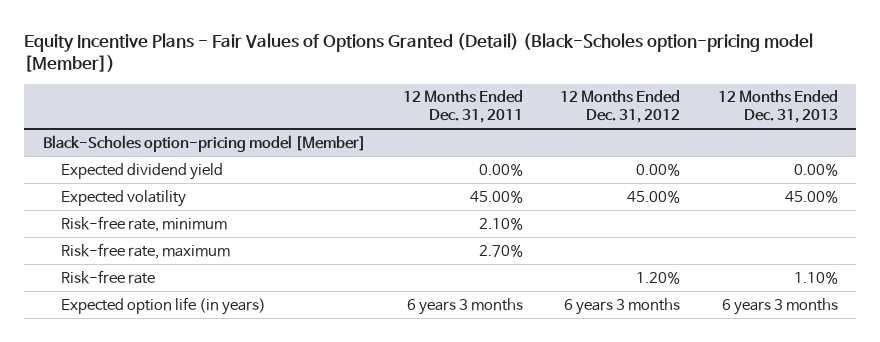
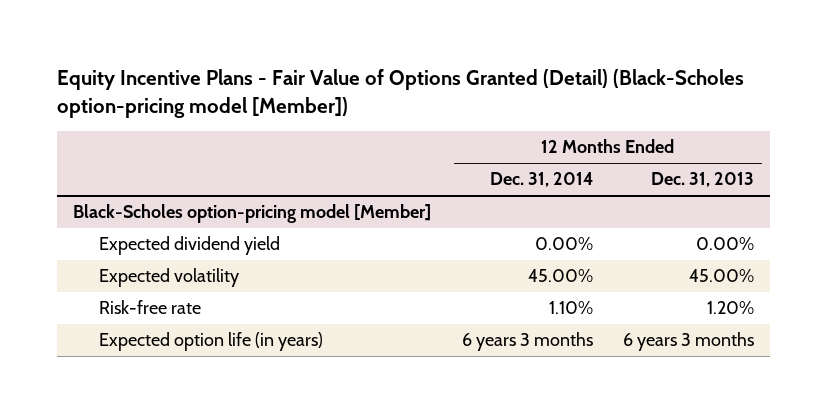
[23,32,813,73] Equity Incentive Plans - Fair Values of Options Granted (Detail) (Black-Scholes option-pricing model [Member]) -> [57,69,745,118] Equity Incentive Plans - Fair Value of Options Granted (Detail) (Black-Scholes option-pricing model [Member])
[403,90,524,123] 12 Months Ended Dec. 31, 2011 -> none
[560,90,681,123] 12 Months Ended Dec. 31, 2012 -> none
none -> [489,172,593,188] Dec. 31, 2014
[61,215,228,232] Risk-free rate, minimum -> none
[61,242,231,259] Risk-free rate, maximum -> none
[793,270,838,284] 1.10% -> [707,301,755,315] 1.20%

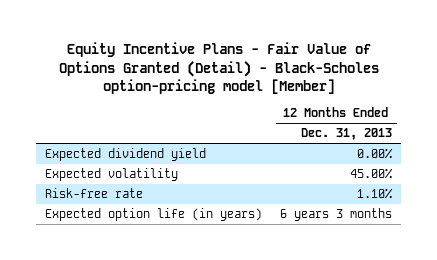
[57,69,745,118] Equity Incentive Plans - Fair Value of Options Granted (Detail) (Black-Scholes option-pricing model [Member]) -> [58,42,379,95] Equity Incentive Plans - Fair Value of Options Granted (Detail) - Black-Scholes option-pricing model [Member]
[489,172,593,188] Dec. 31, 2014 -> none
[72,204,431,224] Black-Scholes option-pricing model [Member] -> none
[707,301,755,315] 1.20% -> [357,188,394,200] 1.10%

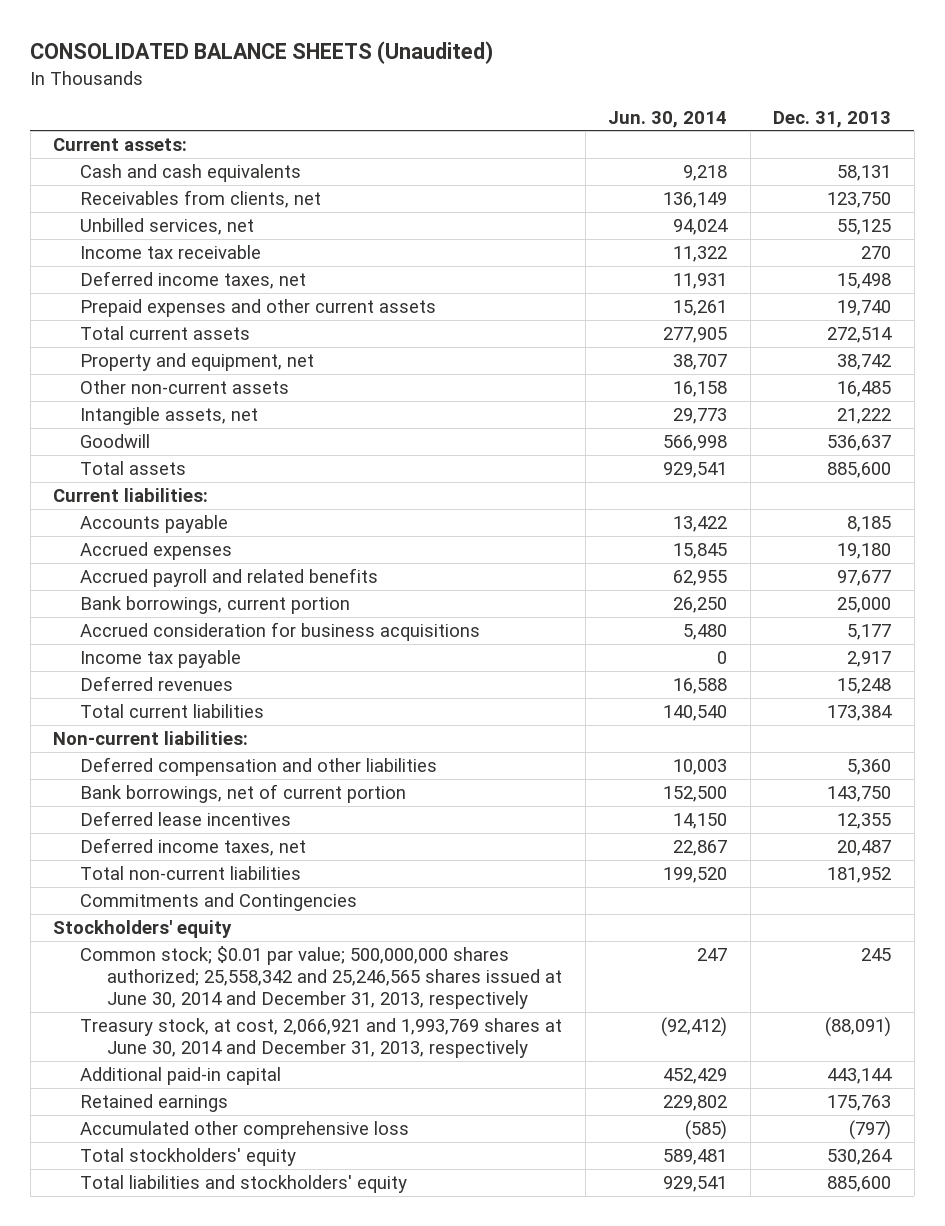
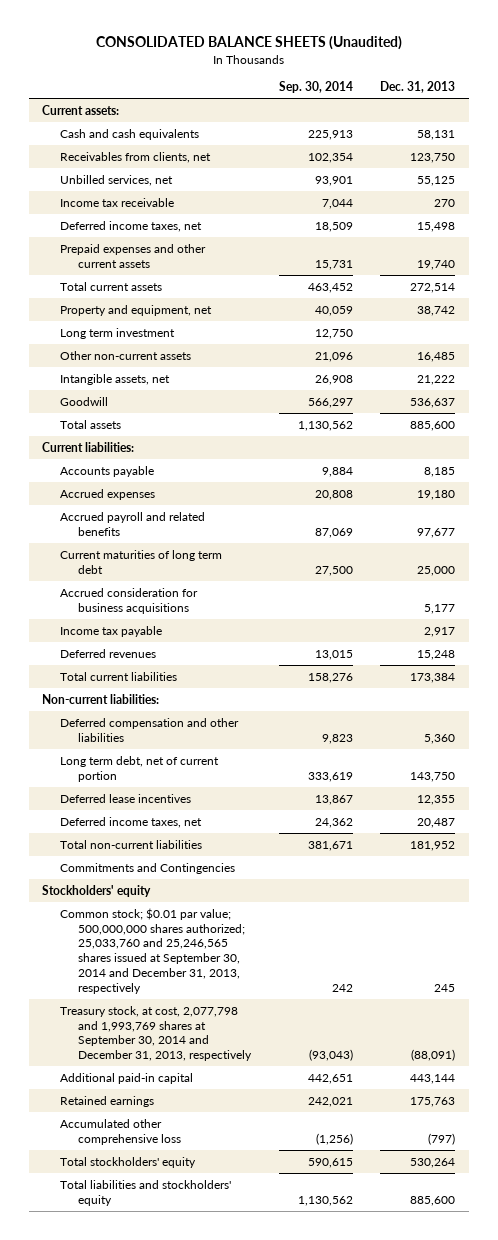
[608,110,728,128] Jun. 30, 2014 -> none
none -> [278,81,353,94] Sep. 30, 2014
none -> [60,327,176,339] Long term investment
[80,596,351,615] Bank borrowings, current portion -> [60,549,223,574] Current maturities of long term debt
[80,784,407,804] Bank borrowings, net of current portion -> [60,755,220,782] Long term debt, net of current portion
[80,946,563,1010] Common stock; $0.01 par value; 500,000,000 shares authorized; 25,558,342 and 25,246,565 shares issued at June 30, 2014 and December 31, 2013, respectively -> [60,907,246,994] Common stock; $0.01 par value; 500,000,000 shares authorized; 25,033,760 and 25,246,565 shares issued at September 30, 2014 and December 31, 2013, respectively
[80,1018,563,1059] Treasury stock, at cost, 2,066,921 and 1,993,769 shares at June 30, 2014 and December 31, 2013, respectively -> [60,1005,253,1062] Treasury stock, at cost, 2,077,798 and 1,993,769 shares at September 30, 2014 and December 31, 2013, respectively

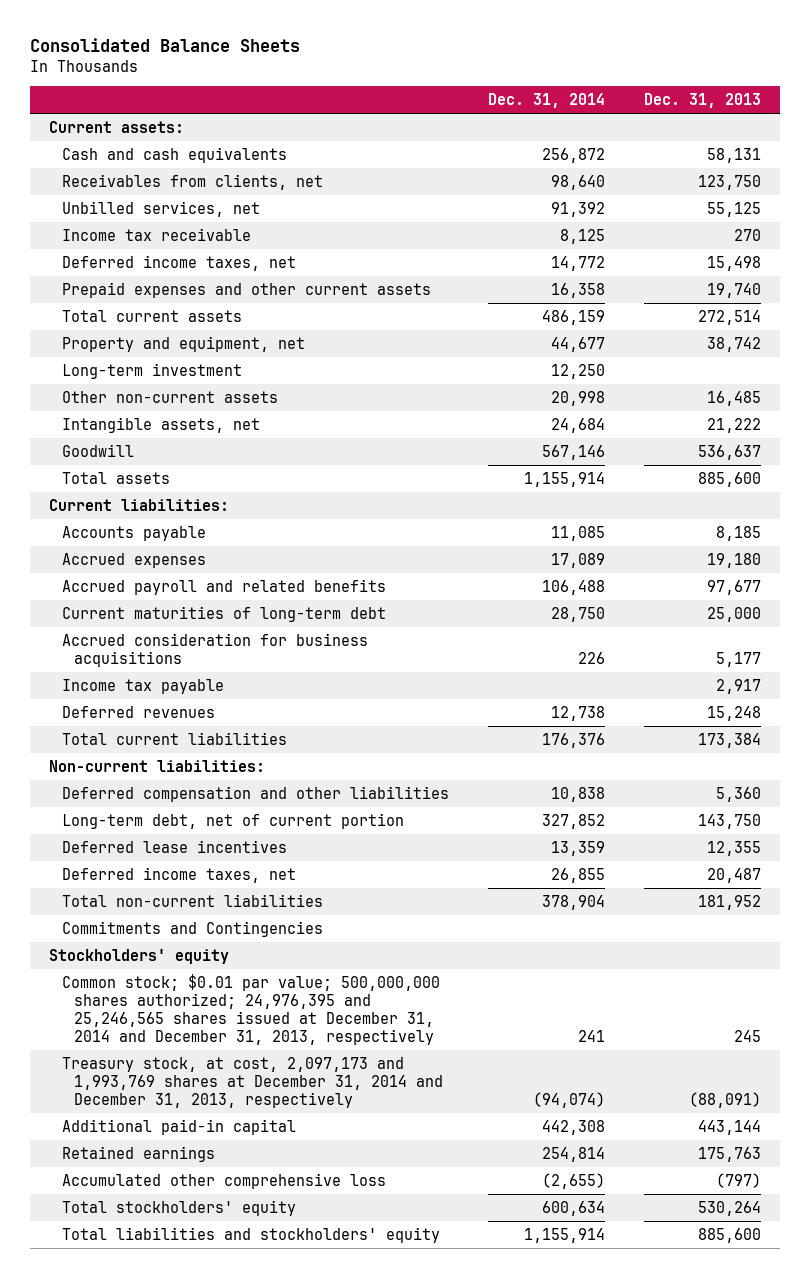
[95,36,402,51] CONSOLIDATED BALANCE SHEETS (Unaudited) -> [29,38,300,53] Consolidated Balance Sheets
[278,81,353,94] Sep. 30, 2014 -> none
none -> [487,93,605,109] Dec. 31, 2014
[60,327,176,339] Long term investment -> [61,362,242,379] Long-term investment
[60,549,223,574] Current maturities of long term debt -> [61,605,386,622] Current maturities of long-term debt
[60,755,220,782] Long term debt, net of current portion -> [61,812,404,829] Long-term debt, net of current portion
[60,907,246,994] Common stock; $0.01 par value; 500,000,000 shares authorized; 25,033,760 and 25,246,565 shares issued at September 30, 2014 and December 31, 2013, respectively -> [61,973,440,1046] Common stock; $0.01 par value; 500,000,000 shares authorized; 24,976,395 and 25,246,565 shares issued at December 31, 2014 and December 31, 2013, respectively
[60,1005,253,1062] Treasury stock, at cost, 2,077,798 and 1,993,769 shares at September 30, 2014 and December 31, 2013, respectively -> [61,1056,444,1108] Treasury stock, at cost, 2,097,173 and 1,993,769 shares at December 31, 2014 and December 31, 2013, respectively

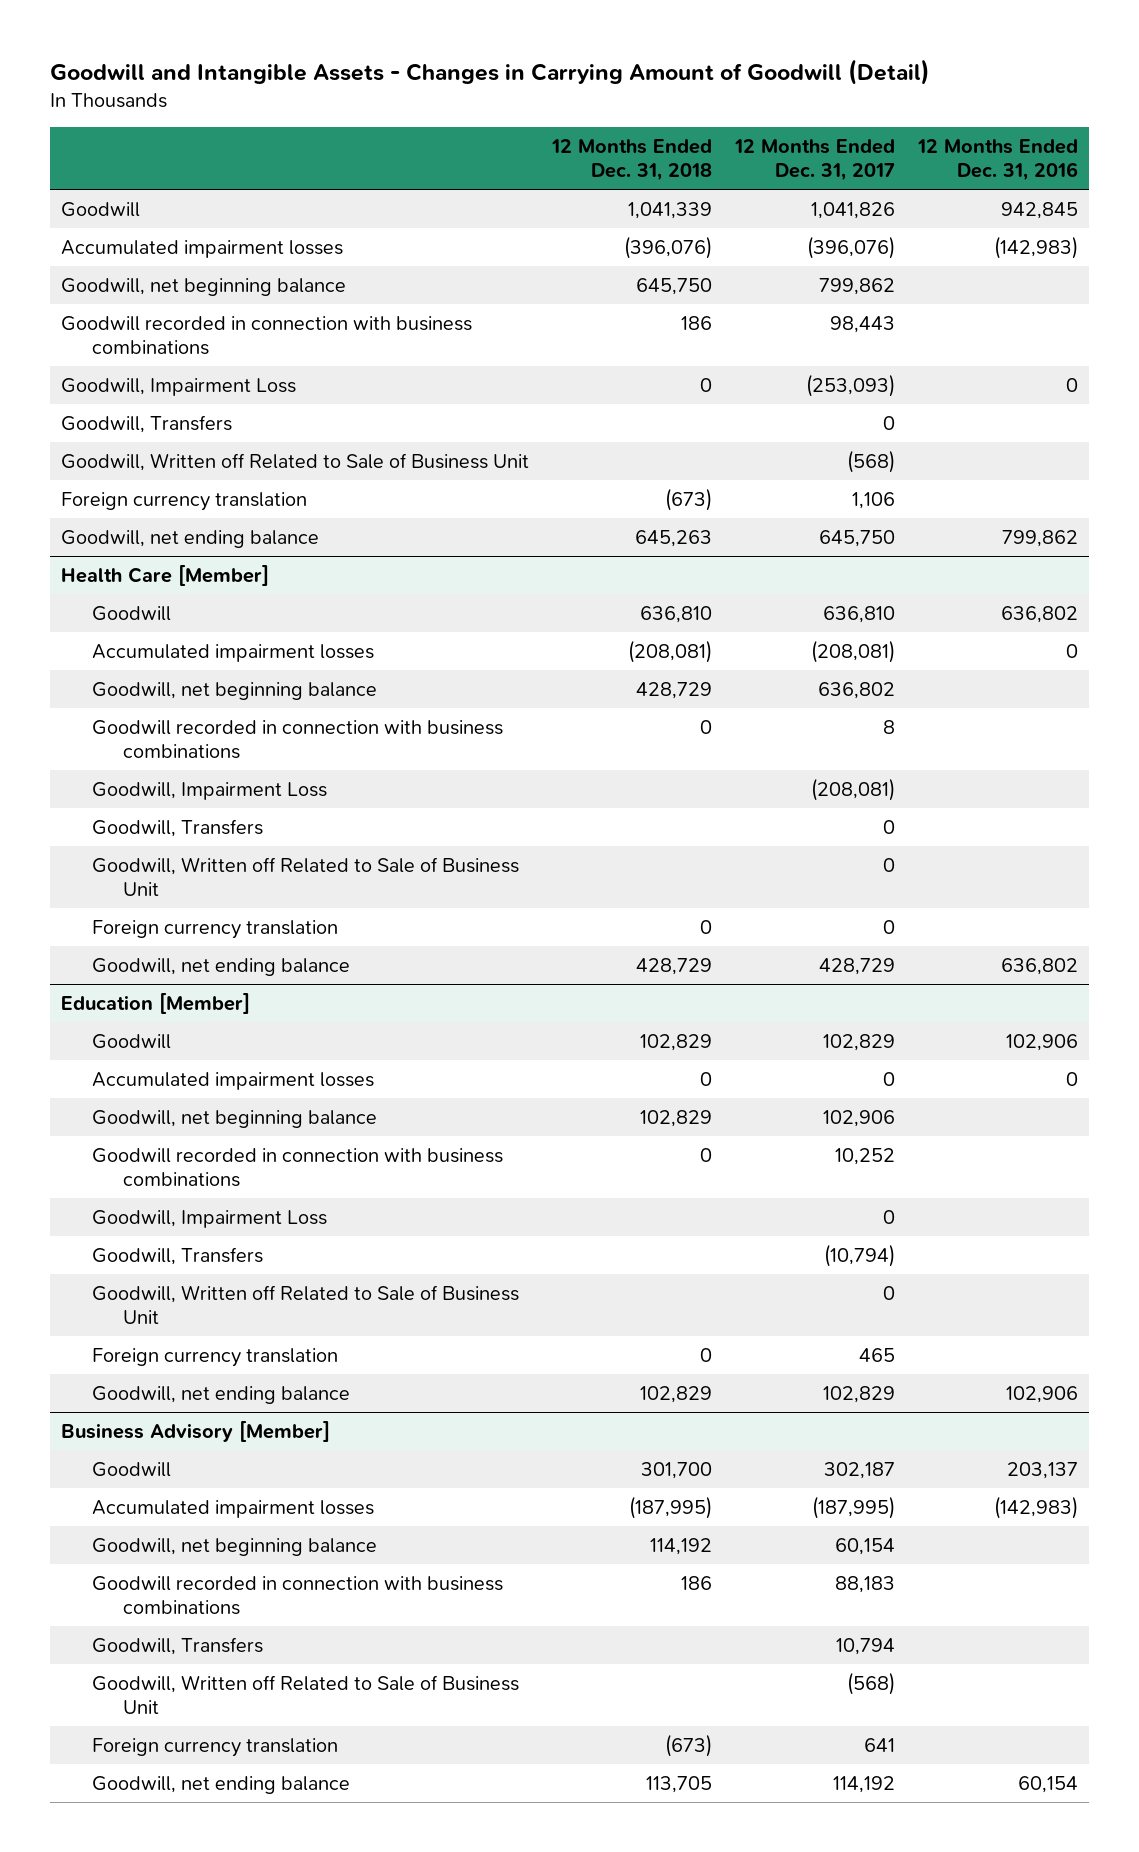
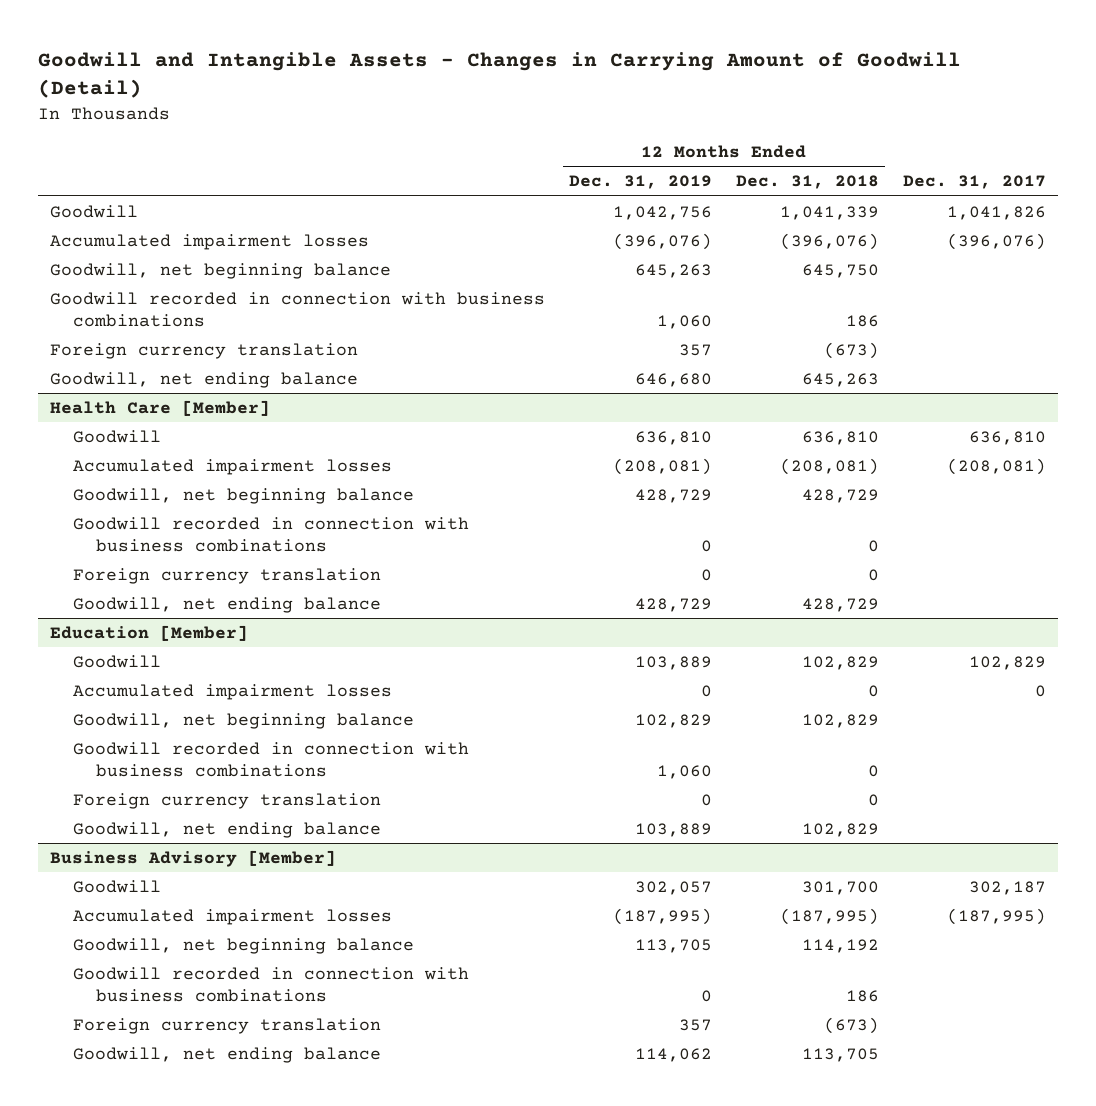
[733,138,895,181] 12 Months Ended Dec. 31, 2017 -> none
[916,138,1078,181] 12 Months Ended Dec. 31, 2016 -> none
none -> [569,175,713,190] Dec. 31, 2019
none -> [903,175,1047,190] Dec. 31, 2017
[61,377,297,396] Goodwill, Impairment Loss -> none
[61,414,233,433] Goodwill, Transfers -> none
[61,452,530,471] Goodwill, Written off Related to Sale of Business Unit -> none
[92,781,328,800] Goodwill, Impairment Loss -> none
[92,818,264,837] Goodwill, Transfers -> none
[92,856,520,896] Goodwill, Written off Related to Sale of Business Unit -> none
[92,1209,328,1228] Goodwill, Impairment Loss -> none
[92,1246,264,1265] Goodwill, Transfers -> none
[92,1284,520,1324] Goodwill, Written off Related to Sale of Business Unit -> none
[92,1636,264,1655] Goodwill, Transfers -> none
[92,1674,520,1714] Goodwill, Written off Related to Sale of Business Unit -> none

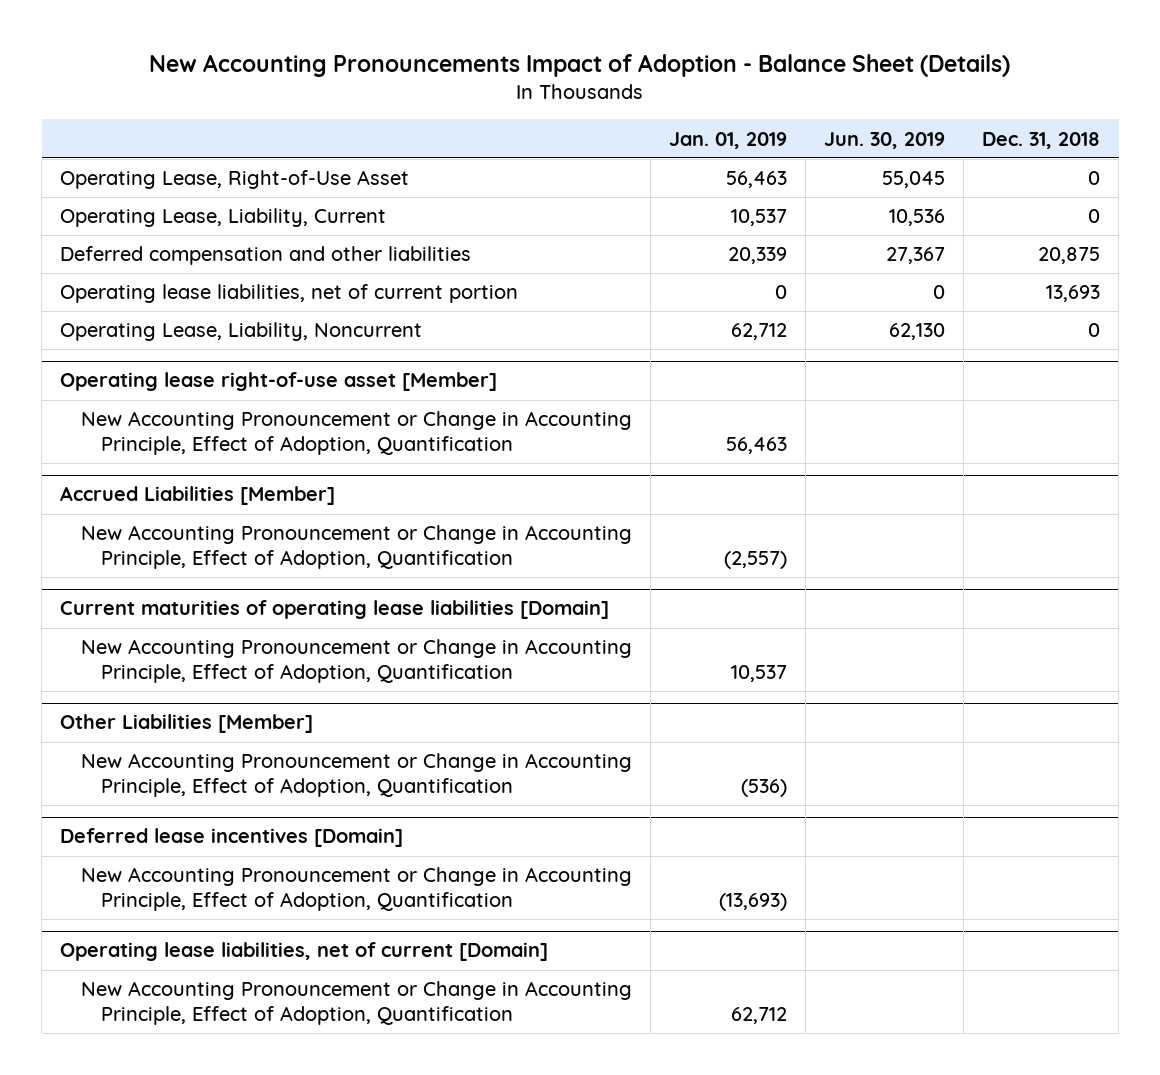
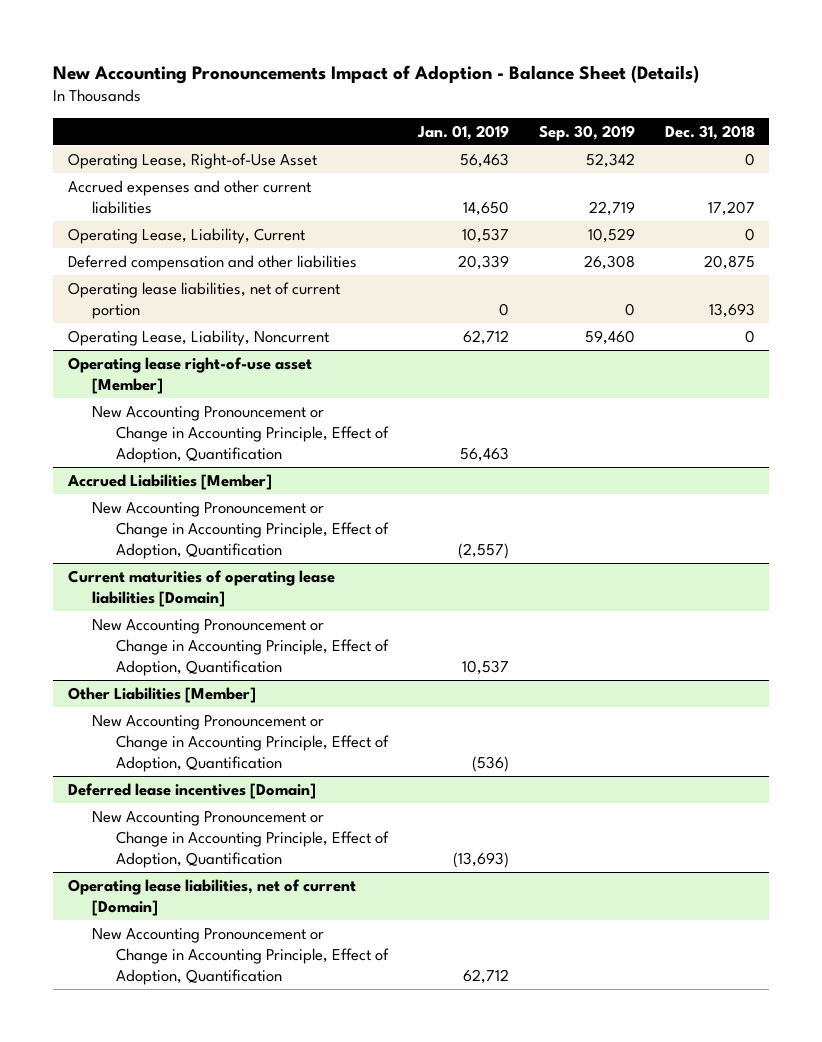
[823,131,945,149] Jun. 30, 2019 -> none
none -> [538,124,635,141] Sep. 30, 2019
none -> [67,180,311,215] Accrued expenses and other current liabilities

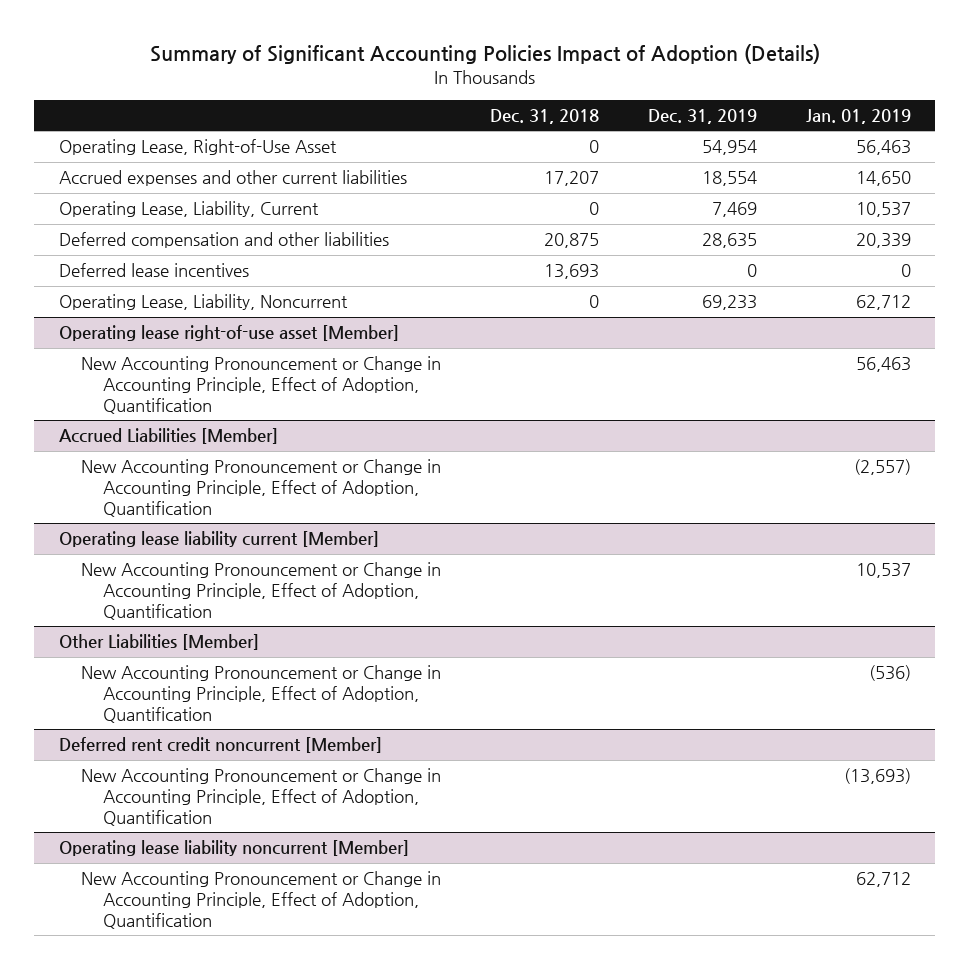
[53,64,700,84] New Accounting Pronouncements Impact of Adoption - Balance Sheet (Details) -> [149,44,820,65] Summary of Significant Accounting Policies Impact of Adoption (Details)
[538,124,635,141] Sep. 30, 2019 -> none
none -> [647,108,757,124] Dec. 31, 2019
[67,282,340,320] Operating lease liabilities, net of current portion -> [58,263,249,278] Deferred lease incentives
[67,570,335,608] Current maturities of operating lease liabilities [Domain] -> [58,531,379,548] Operating lease liability current [Member]
[67,783,316,800] Deferred lease incentives [Domain] -> [58,737,382,754] Deferred rent credit noncurrent [Member]
[67,879,356,917] Operating lease liabilities, net of current [Domain] -> [58,840,409,857] Operating lease liability noncurrent [Member]

